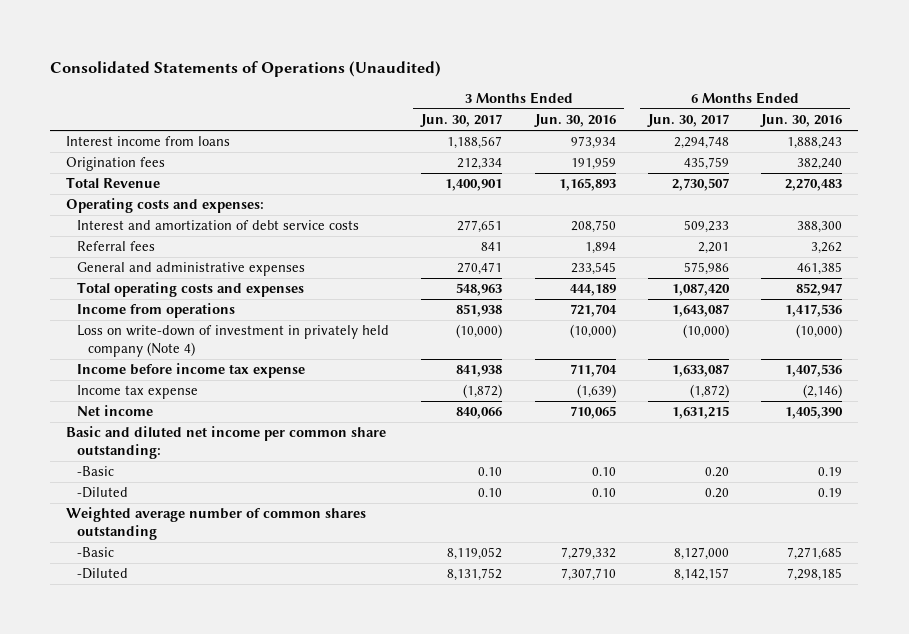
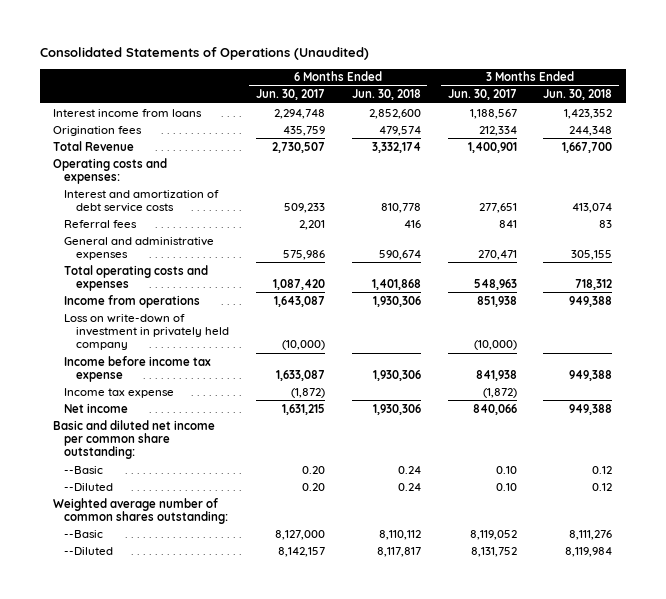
[533,114,616,128] Jun. 30, 2016 -> none
[760,114,843,128] Jun. 30, 2016 -> none
none -> [351,89,421,101] Jun. 30, 2018
none -> [543,89,613,101] Jun. 30, 2018
[77,325,390,357] Loss on write-down of investment in privately held company (Note 4) -> [64,313,229,351] Loss on write-down of investment in privately held company
[77,466,115,477] -Basic -> [64,465,104,474] --Basic
[77,487,129,499] -Diluted -> [64,482,114,491] --Diluted
[66,507,367,540] Weighted average number of common shares outstanding -> [53,497,229,524] Weighted average number of common shares outstanding:
[77,547,115,558] -Basic -> [64,529,104,538] --Basic
[77,568,129,580] -Diluted -> [64,546,114,555] --Diluted

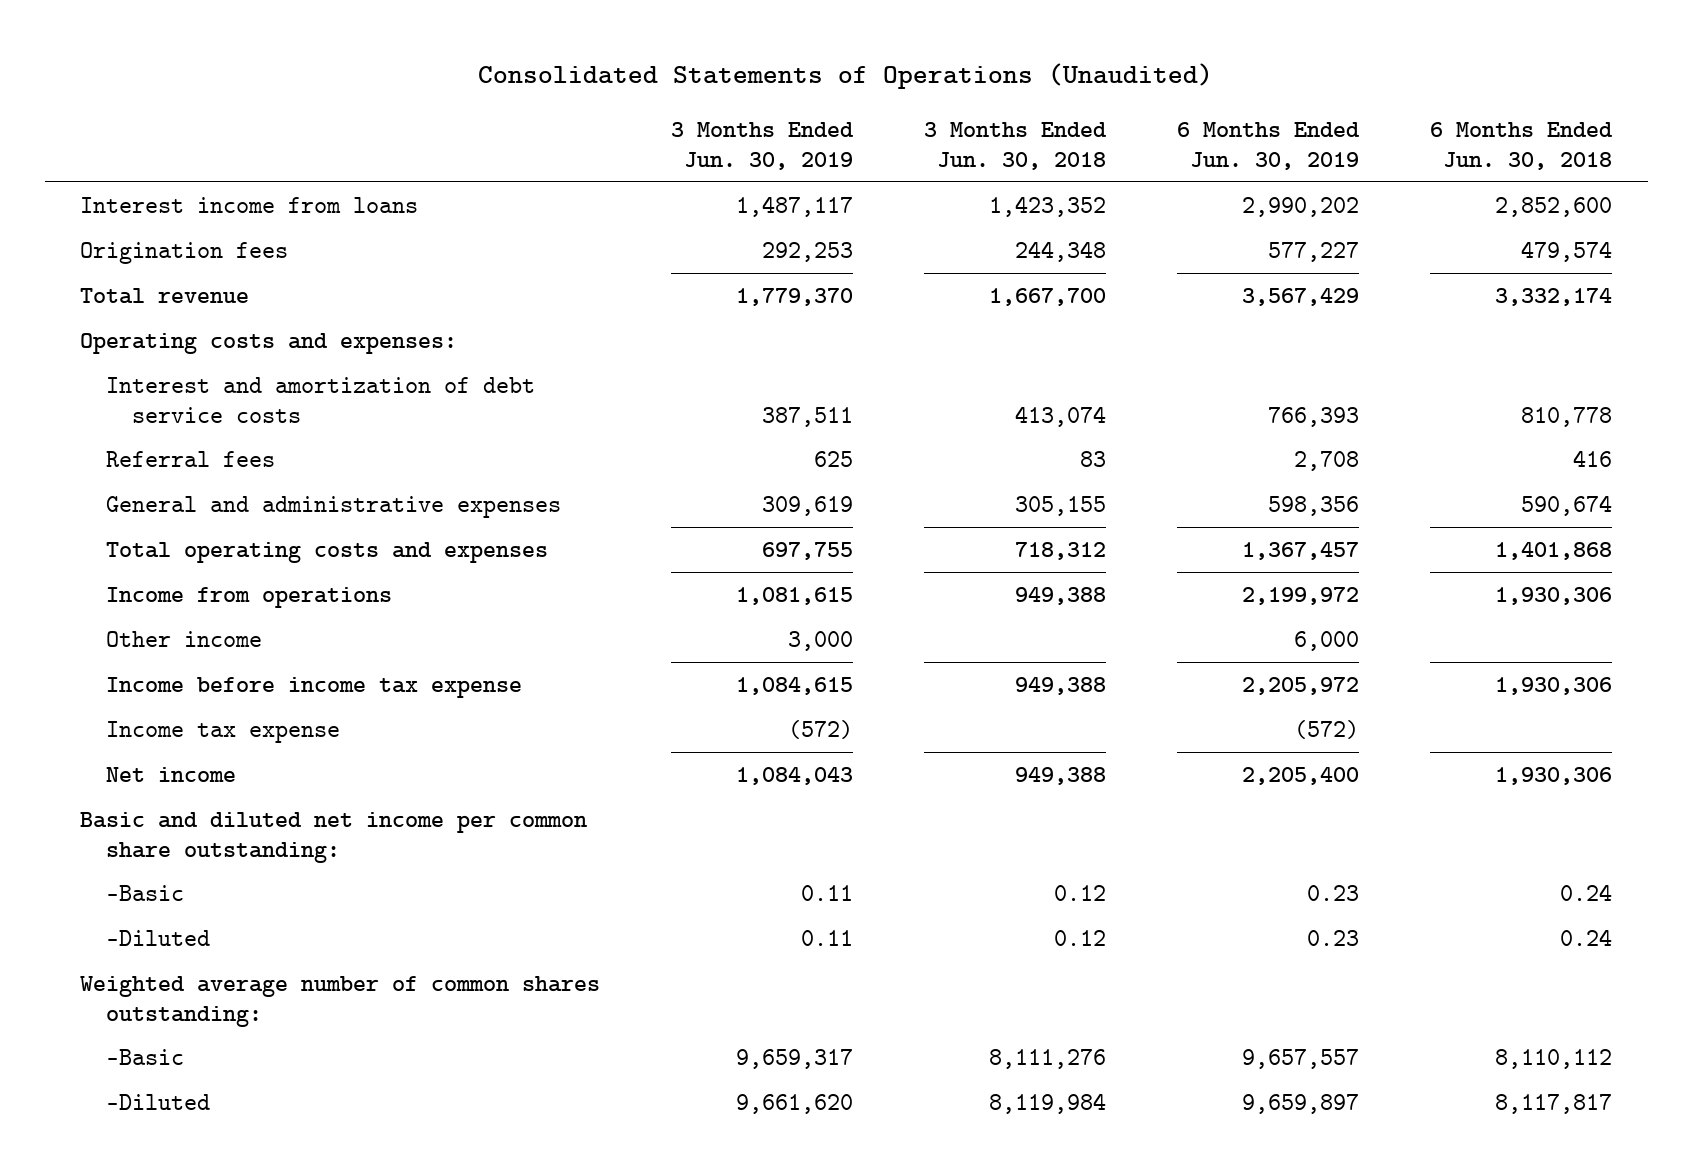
[255,89,325,101] Jun. 30, 2017 -> none
[447,89,517,101] Jun. 30, 2017 -> none
none -> [671,122,855,171] 3 Months Ended Jun. 30, 2019
none -> [1177,122,1361,171] 6 Months Ended Jun. 30, 2019
[53,140,135,151] Total Revenue -> [80,287,250,304] Total revenue
[64,313,229,351] Loss on write-down of investment in privately held company -> none
none -> [106,630,263,647] Other income
[64,465,104,474] --Basic -> [106,884,185,901] -Basic
[64,482,114,491] --Diluted -> [106,929,211,946] -Diluted
[64,529,104,538] --Basic -> [106,1048,185,1065] -Basic
[64,546,114,555] --Diluted -> [106,1093,211,1110] -Diluted

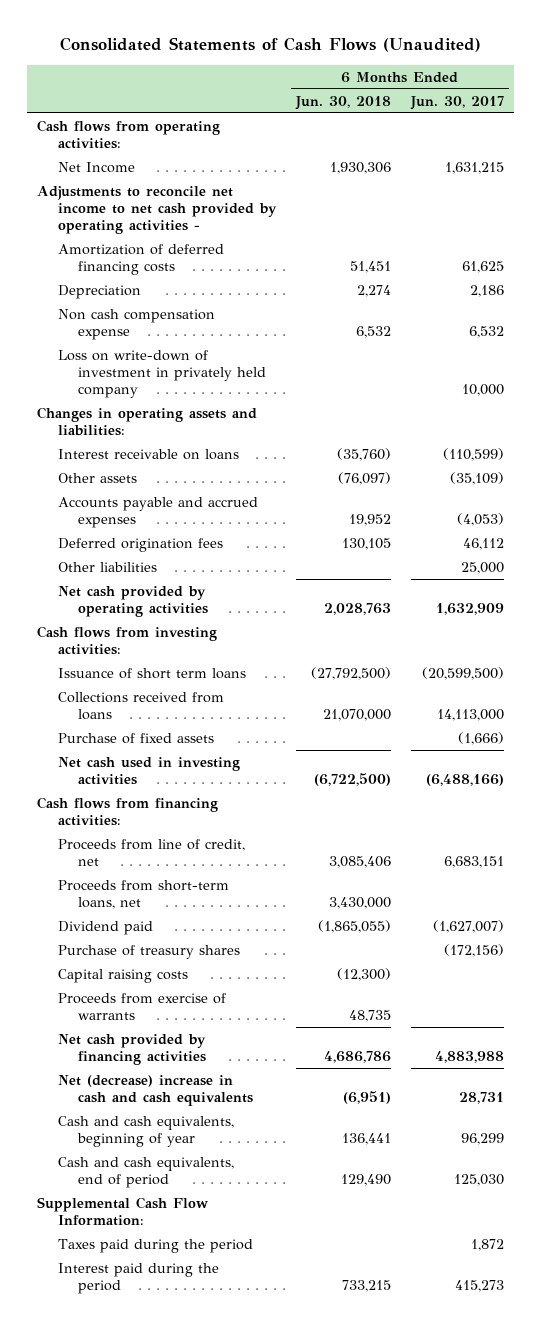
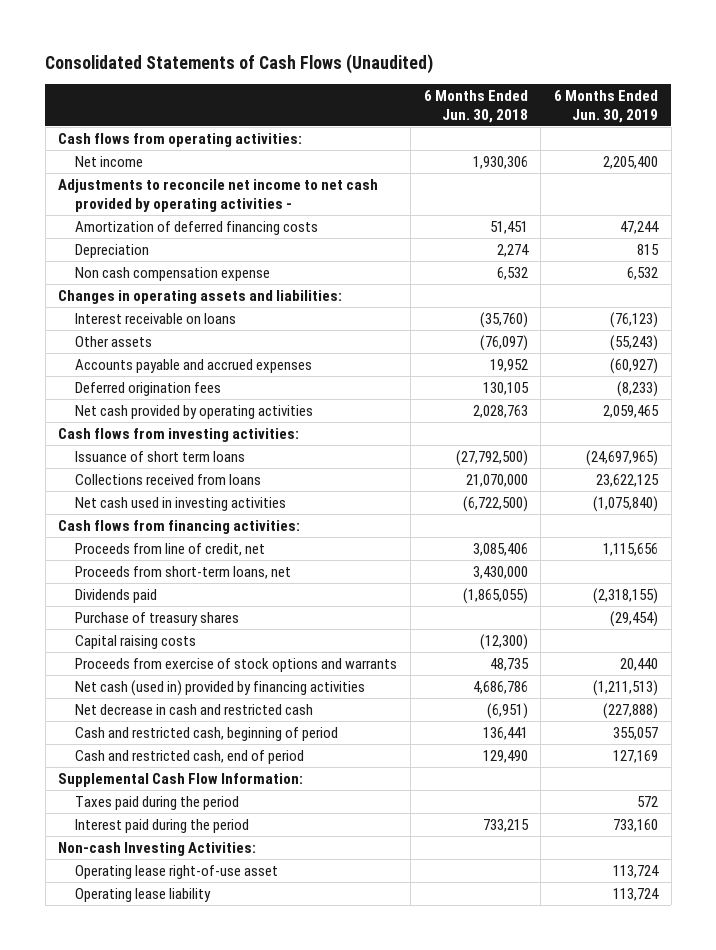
[410,95,505,110] Jun. 30, 2017 -> none
none -> [553,89,658,123] 6 Months Ended Jun. 30, 2019
[57,162,135,174] Net Income -> [75,155,144,167] Net income
[57,350,267,399] Loss on write-down of investment in privately held company -> none
[57,562,157,573] Other liabilities -> none
[57,733,214,745] Purchase of fixed assets -> none
[57,921,153,936] Dividend paid -> [75,588,158,603] Dividends paid
[57,993,226,1021] Proceeds from exercise of warrants -> [75,657,398,672] Proceeds from exercise of stock options and warrants
[57,1034,207,1066] Net cash provided by financing activities -> [75,679,366,696] Net cash (used in) provided by financing activities
[57,1075,254,1107] Net (decrease) increase in cash and cash equivalents -> [75,703,314,715] Net decrease in cash and restricted cash
[57,1116,234,1148] Cash and cash equivalents, beginning of year -> [75,726,339,741] Cash and restricted cash, beginning of period
[57,1157,234,1189] Cash and cash equivalents, end of period -> [75,749,305,764] Cash and restricted cash, end of period
none -> [58,841,257,856] Non-cash Investing Activities:
none -> [75,864,279,879] Operating lease right-of-use asset
none -> [75,887,212,902] Operating lease liability

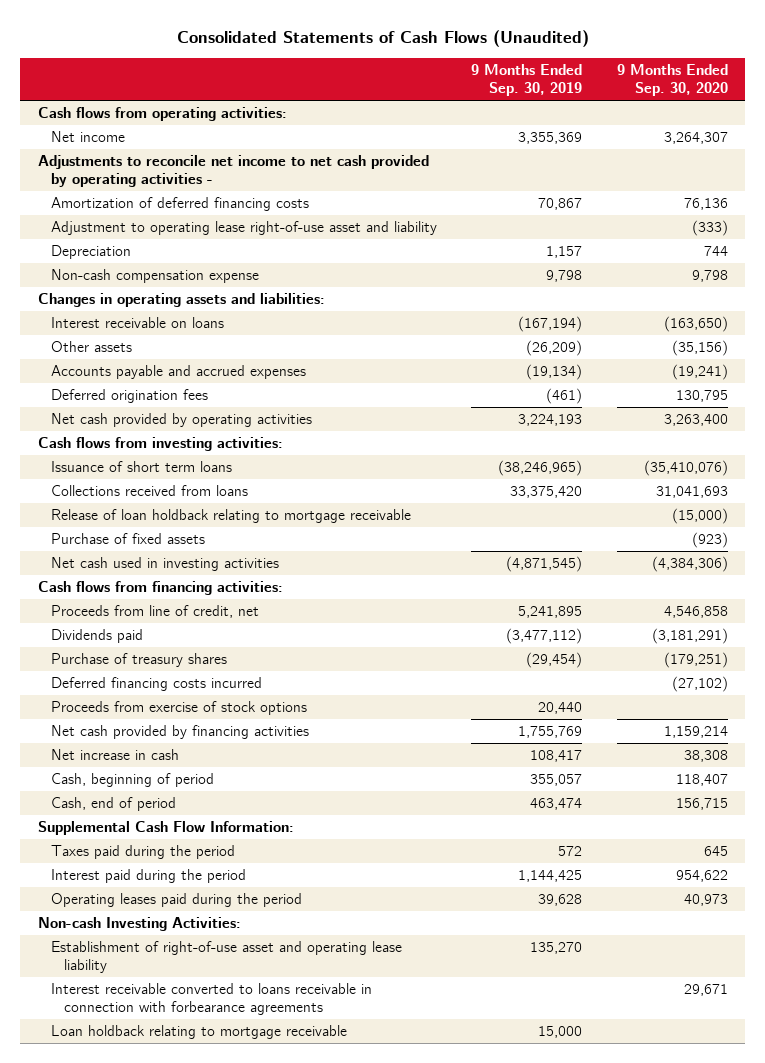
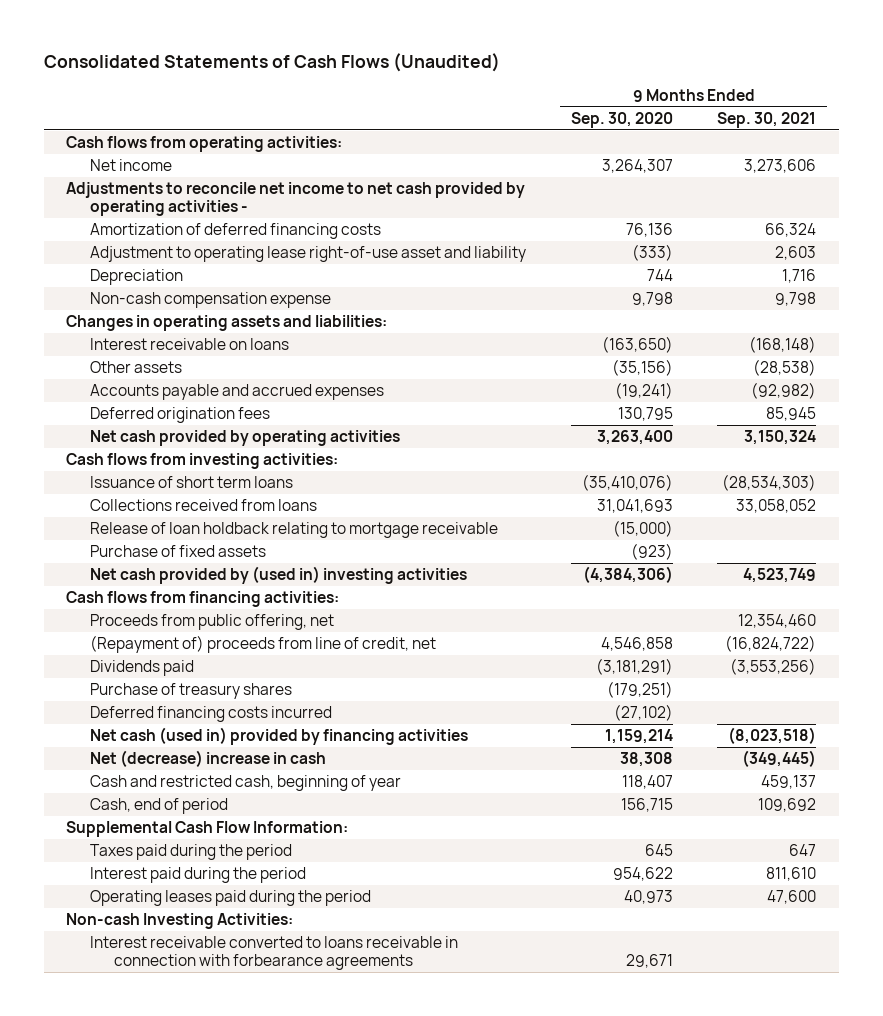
[471,64,583,97] 9 Months Ended Sep. 30, 2019 -> none
none -> [717,111,817,128] Sep. 30, 2021
[50,557,279,572] Net cash used in investing activities -> [90,566,468,585] Net cash provided by (used in) investing activities
none -> [90,614,335,631] Proceeds from public offering, net
[50,605,259,619] Proceeds from line of credit, net -> [90,635,437,654] (Repayment of) proceeds from line of credit, net
[50,701,307,716] Proceeds from exercise of stock options -> none
[50,725,309,740] Net cash provided by financing activities -> [90,727,469,746] Net cash (used in) provided by financing activities
[50,749,179,761] Net increase in cash -> [90,750,327,768] Net (decrease) increase in cash
[50,773,214,788] Cash, beginning of period -> [90,775,402,792] Cash and restricted cash, beginning of year
[50,941,402,974] Establishment of right-of-use asset and operating lease liability -> none
[50,1025,347,1040] Loan holdback relating to mortgage receivable -> none

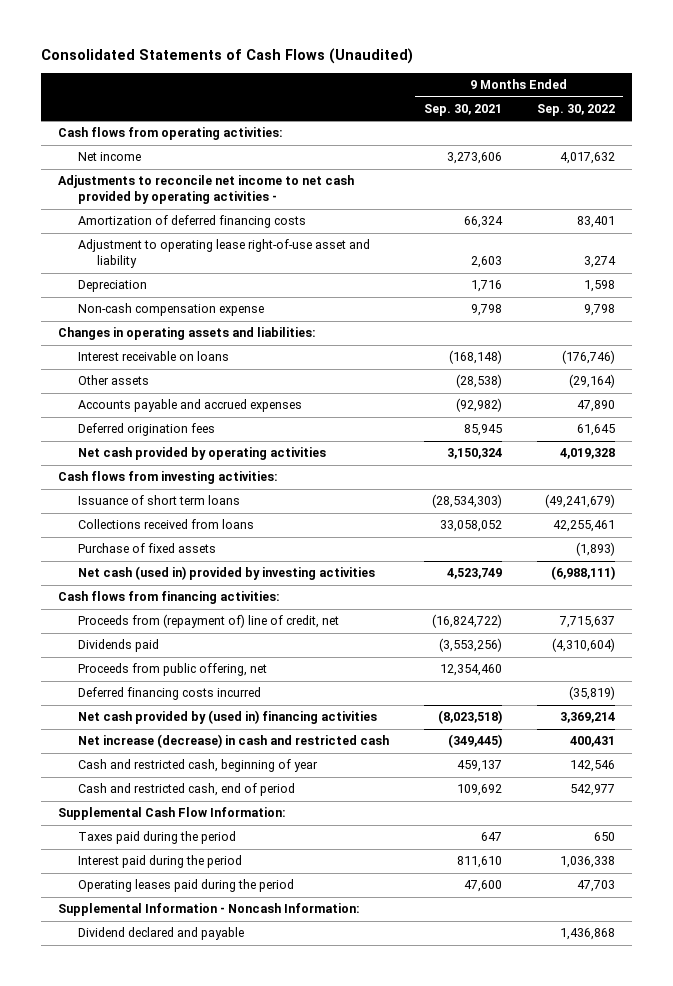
[570,111,673,128] Sep. 30, 2020 -> none
none -> [536,103,615,116] Sep. 30, 2022
[90,522,499,539] Release of loan holdback relating to mortgage receivable -> none
[90,566,468,585] Net cash provided by (used in) investing activities -> [77,566,375,581] Net cash (used in) provided by investing activities
[90,635,437,654] (Repayment of) proceeds from line of credit, net -> [77,614,339,629] Proceeds from (repayment of) line of credit, net
[90,683,293,700] Purchase of treasury shares -> none
[90,614,335,631] Proceeds from public offering, net -> [77,663,267,677] Proceeds from public offering, net
[90,727,469,746] Net cash (used in) provided by financing activities -> [77,710,377,725] Net cash provided by (used in) financing activities
[90,750,327,768] Net (decrease) increase in cash -> [77,734,389,749] Net increase (decrease) in cash and restricted cash
[90,798,229,815] Cash, end of period -> [77,783,295,797] Cash and restricted cash, end of period
[90,936,459,971] Interest receivable converted to loans receivable in connection with forbearance agreements -> none
[66,913,294,930] Non-cash Investing Activities: -> [58,903,361,917] Supplemental Information - Noncash Information:
none -> [77,927,244,941] Dividend declared and payable

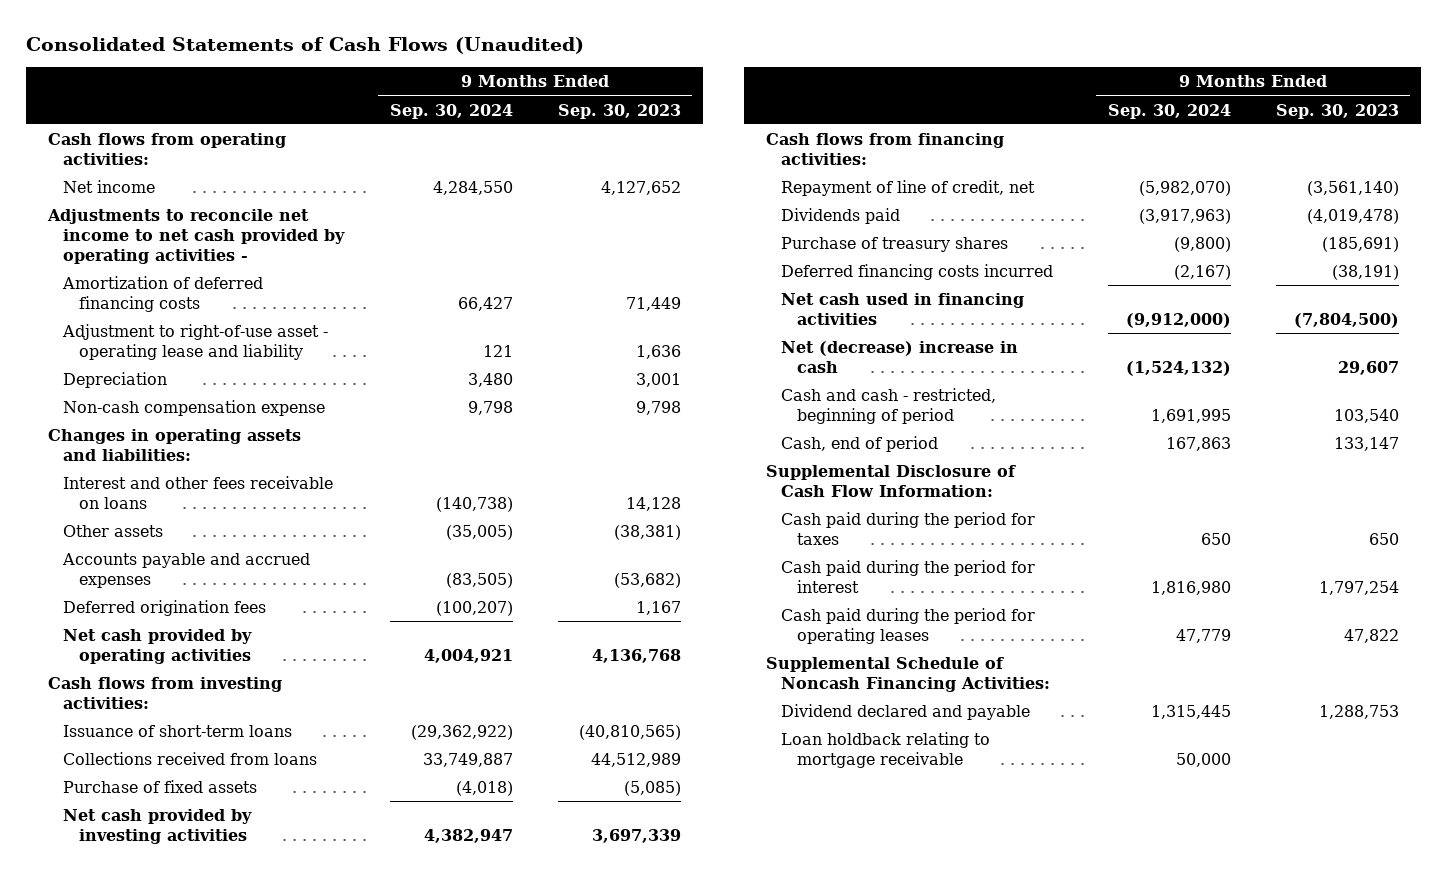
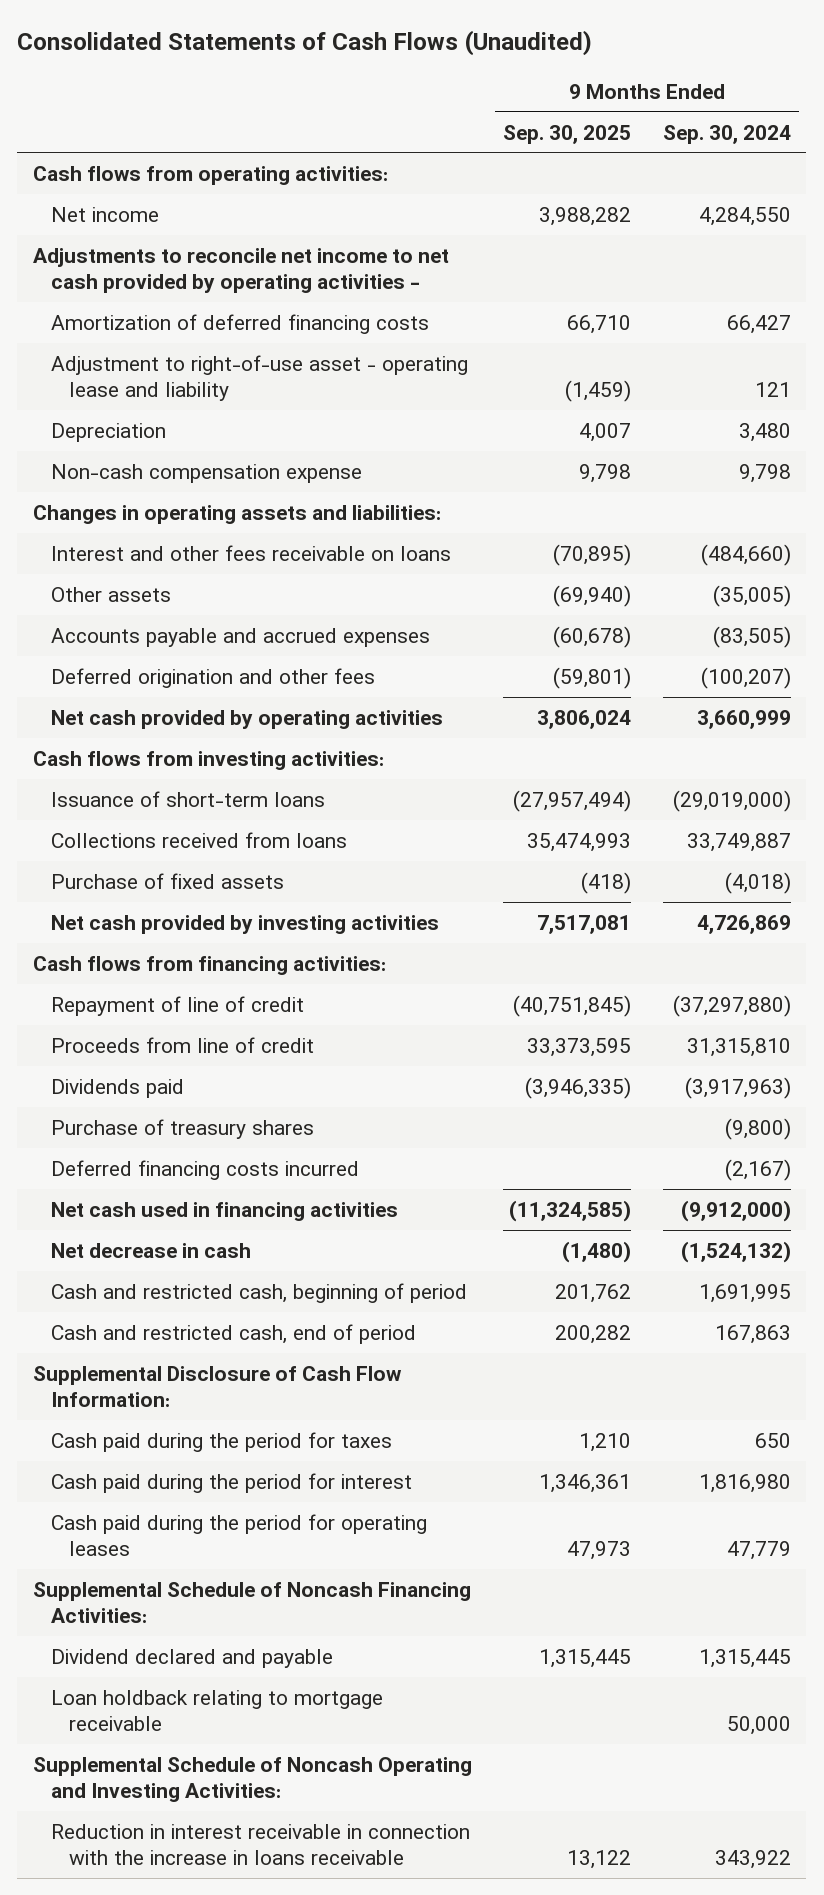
[557,103,681,119] Sep. 30, 2023 -> none
none -> [503,124,632,144] Sep. 30, 2025
[435,496,513,512] (140,738) -> [700,543,791,566] (484,660)
[63,600,267,617] Deferred origination fees -> [50,667,375,688] Deferred origination and other fees
[423,648,513,663] 4,004,921 -> [696,709,791,729] 3,660,999
[410,725,513,741] (29,362,922) -> [672,789,791,812] (29,019,000)
[423,828,513,843] 4,382,947 -> [696,914,791,934] 4,726,869
[781,180,1036,197] Repayment of line of credit, net -> [50,995,304,1016] Repayment of line of credit
[1138,181,1231,197] (5,982,070) -> [672,994,791,1017] (37,297,880)
none -> [50,1036,314,1053] Proceeds from line of credit
[781,341,1019,373] Net (decrease) increase in cash -> [50,1242,251,1258] Net decrease in cash
[781,388,997,424] Cash and cash - restricted, beginning of period -> [50,1282,467,1303] Cash and restricted cash, beginning of period
[781,436,939,453] Cash, end of period -> [50,1323,416,1344] Cash and restricted cash, end of period
none -> [32,1756,472,1803] Supplemental Schedule of Noncash Operating and Investing Activities:
none -> [50,1823,470,1866] Reduction in interest receivable in connection with the increase in loans receivable

